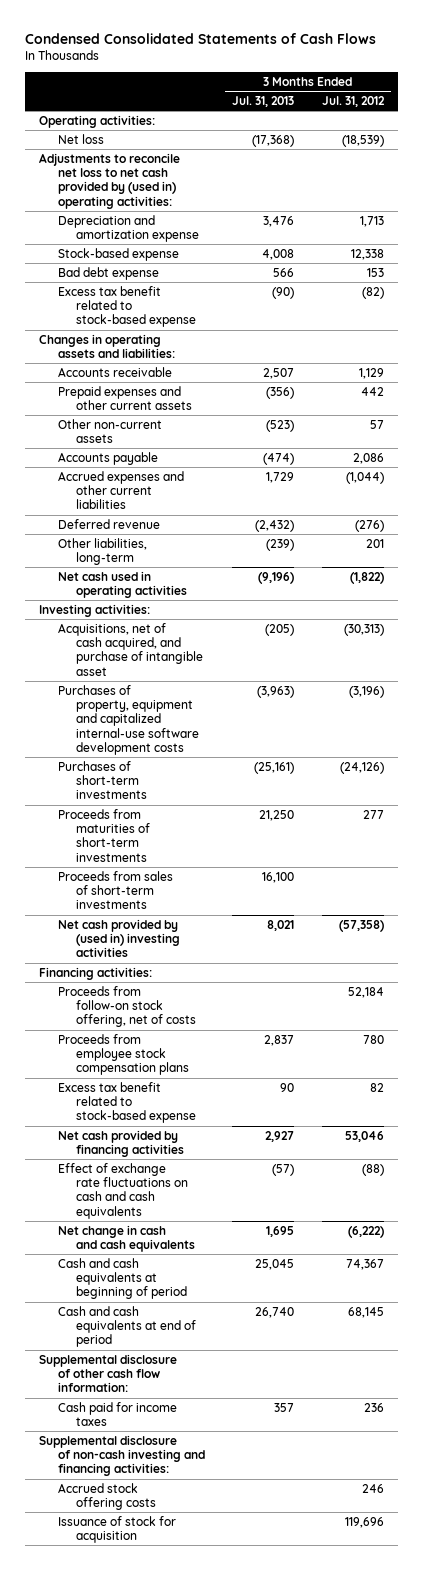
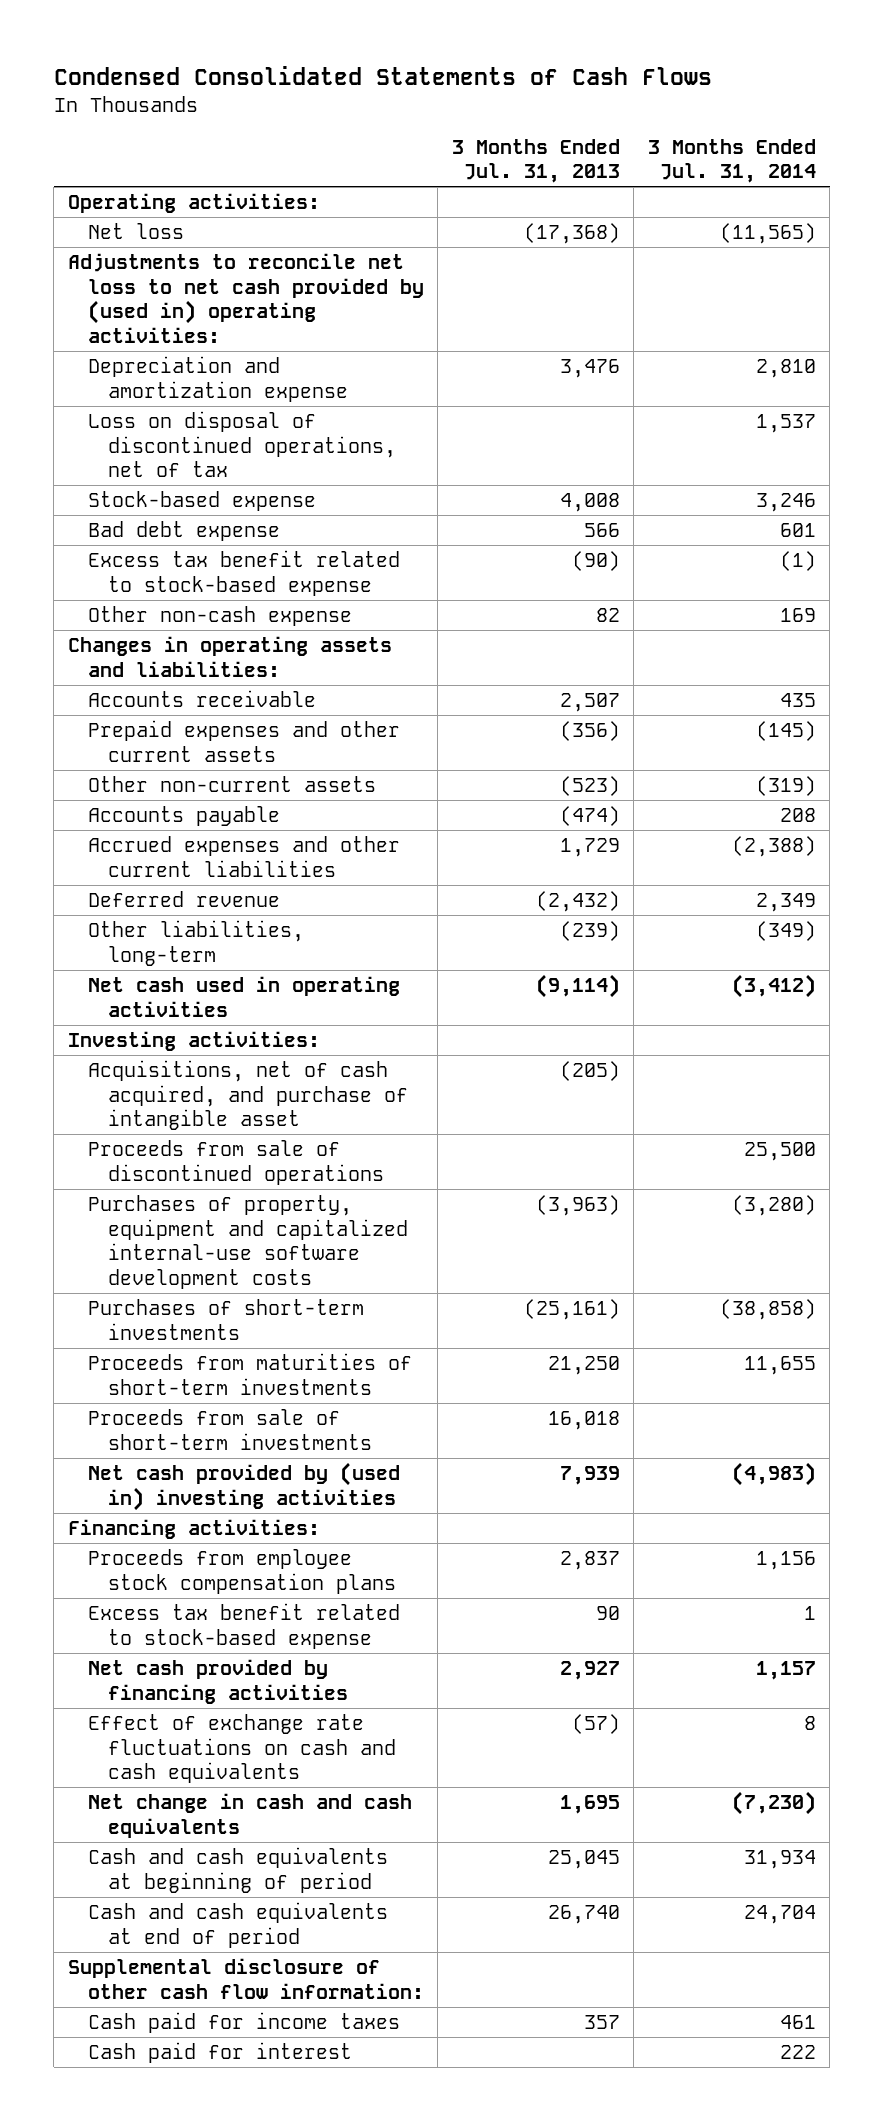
[321,95,385,107] Jul. 31, 2012 -> none
none -> [647,138,816,184] 3 Months Ended Jul. 31, 2014
none -> [87,411,397,478] Loss on disposal of discontinued operations, net of tax
none -> [87,606,352,627] Other non-cash expense
[258,571,295,584] (9,196) -> [535,974,620,999] (9,114)
none -> [87,1140,385,1185] Proceeds from sale of discontinued operations
[57,870,173,910] Proceeds from sales of short-term investments -> [87,1409,373,1450] Proceeds from sale of short-term investments
[262,871,295,883] 16,100 -> [547,1411,620,1431] 16,018
[267,919,295,931] 8,021 -> [559,1466,620,1486] 7,939
[57,985,197,1028] Proceeds from follow-on stock offering, net of costs -> none
[38,1434,205,1477] Supplemental disclosure of non-cash investing and financing activities: -> none
[57,1482,157,1511] Accrued stock offering costs -> none
[57,1515,176,1544] Issuance of stock for acquisition -> none
none -> [87,2042,352,2064] Cash paid for interest

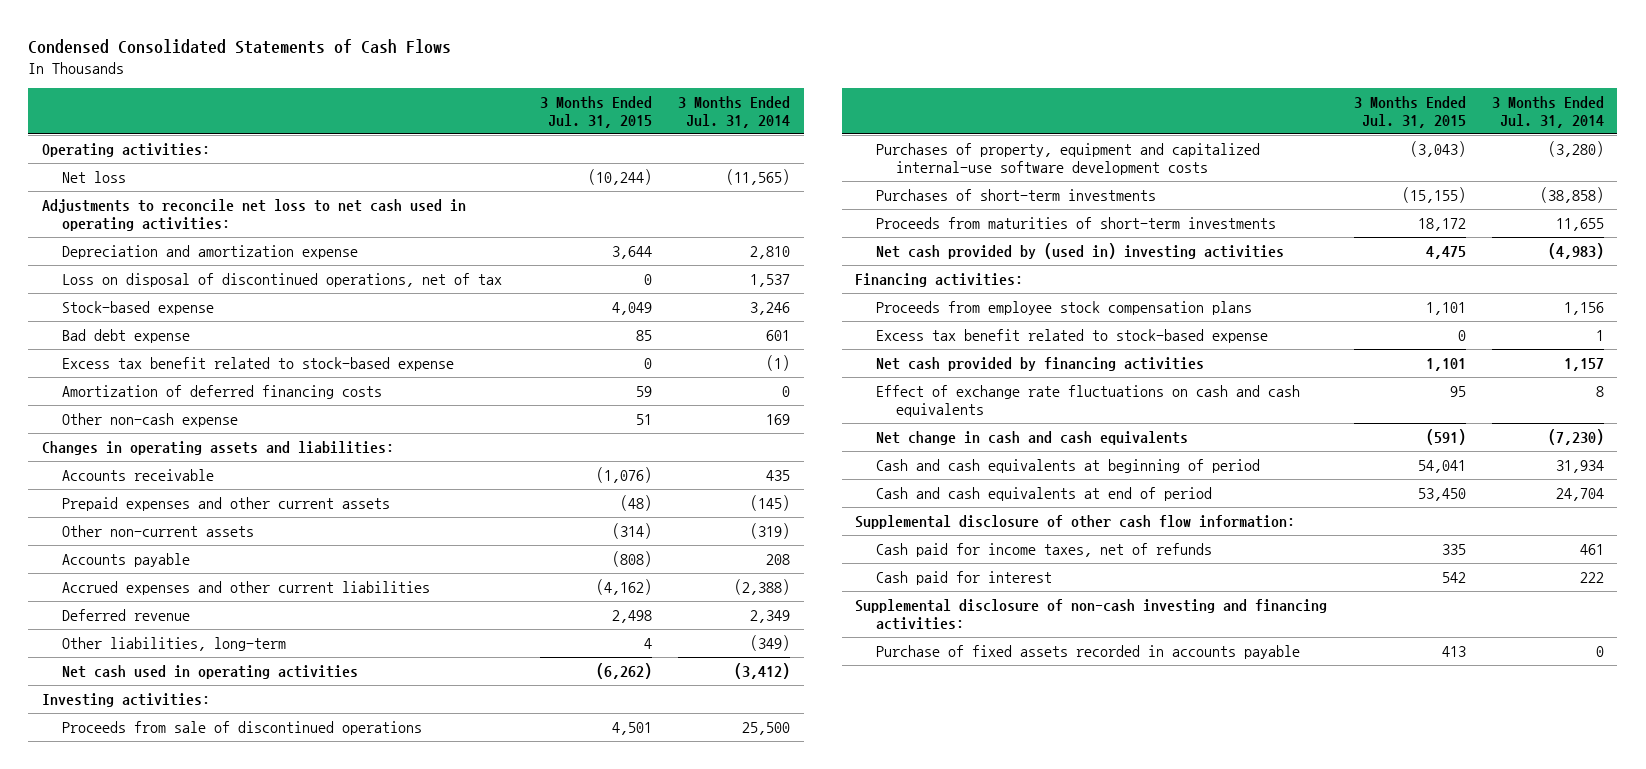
[451,138,620,184] 3 Months Ended Jul. 31, 2013 -> none
none -> [539,95,652,128] 3 Months Ended Jul. 31, 2015
[67,253,424,343] Adjustments to reconcile net loss to net cash provided by (used in) operating activities: -> [41,198,466,231] Adjustments to reconcile net loss to net cash used in operating activities:
none -> [62,384,383,399] Amortization of deferred financing costs
[87,1060,409,1131] Acquisitions, net of cash acquired, and purchase of intangible asset -> none
[87,1409,373,1450] Proceeds from sale of short-term investments -> none
[87,2012,400,2034] Cash paid for income taxes -> [875,542,1212,557] Cash paid for income taxes, net of refunds
none -> [855,598,1328,630] Supplemental disclosure of non-cash investing and financing activities:
none -> [875,644,1300,659] Purchase of fixed assets recorded in accounts payable

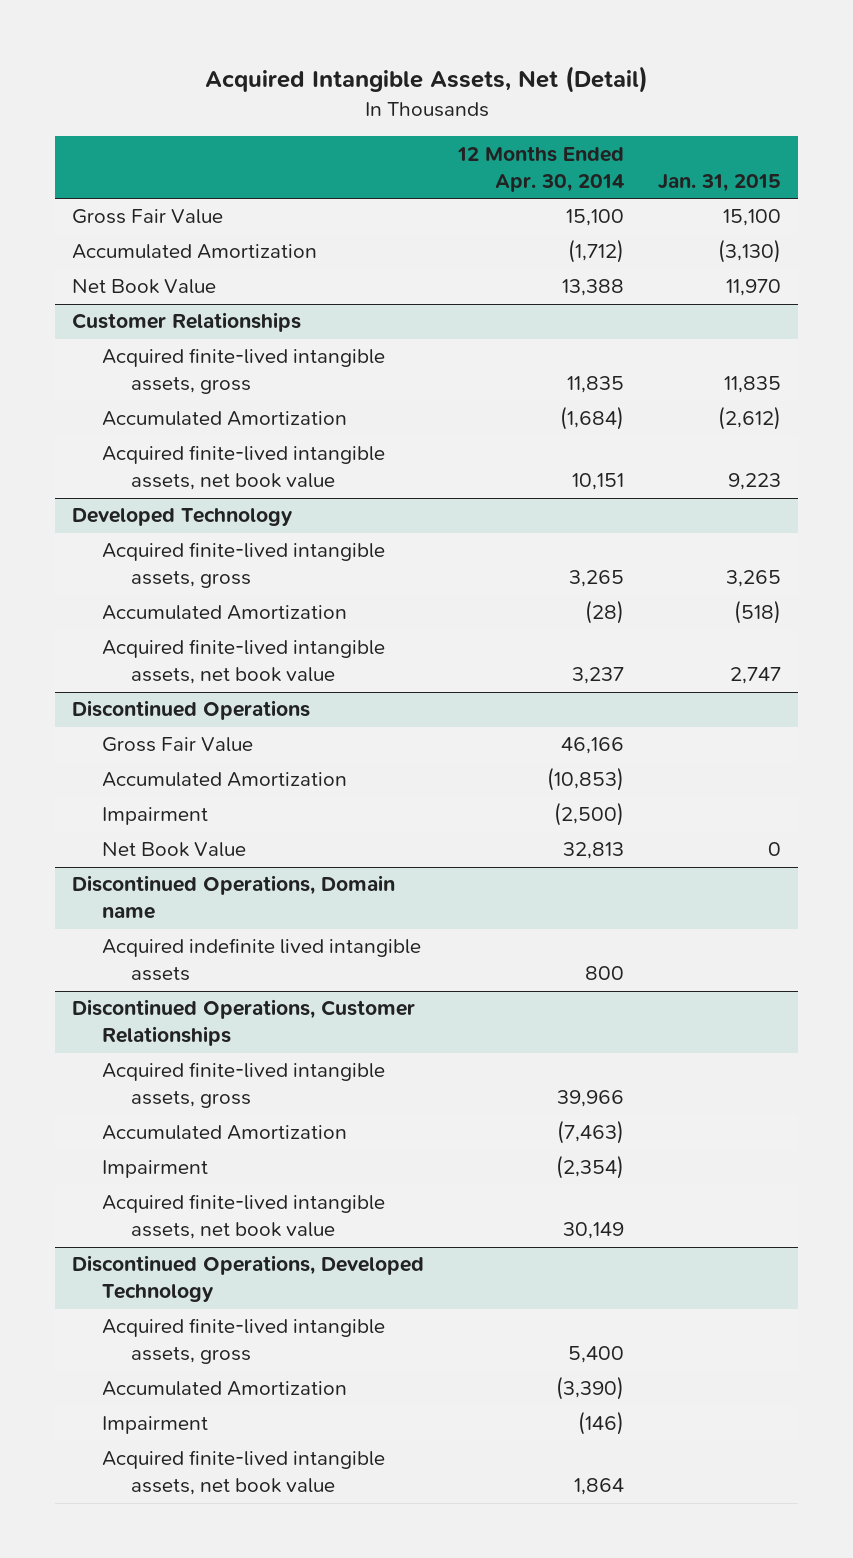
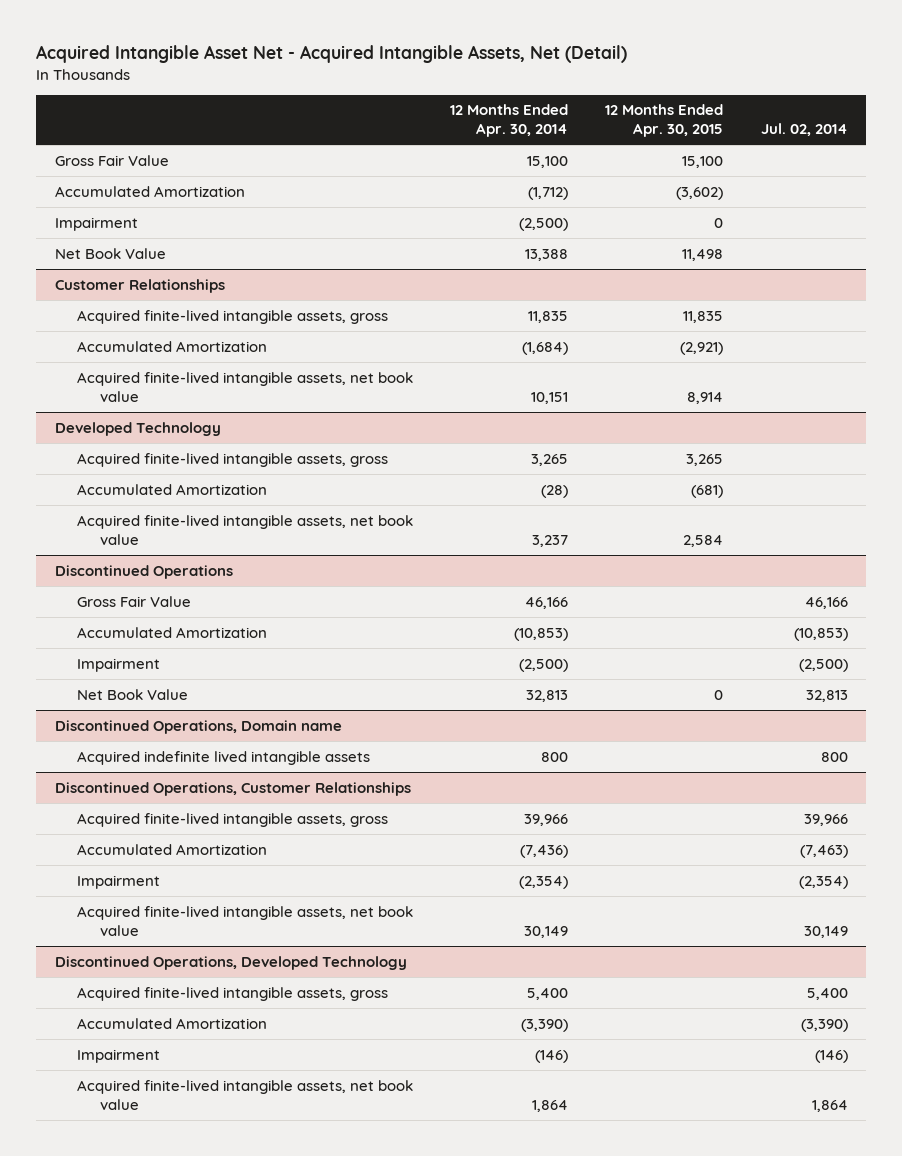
[204,66,648,94] Acquired Intangible Assets, Net (Detail) -> [36,45,628,64] Acquired Intangible Asset Net - Acquired Intangible Assets, Net (Detail)
[658,173,782,192] Jan. 31, 2015 -> none
none -> [605,104,724,138] 12 Months Ended Apr. 30, 2015
none -> [760,123,848,137] Jul. 02, 2014
none -> [54,216,138,231] Impairment
[557,1120,625,1145] (7,463) -> [520,844,569,858] (7,436)

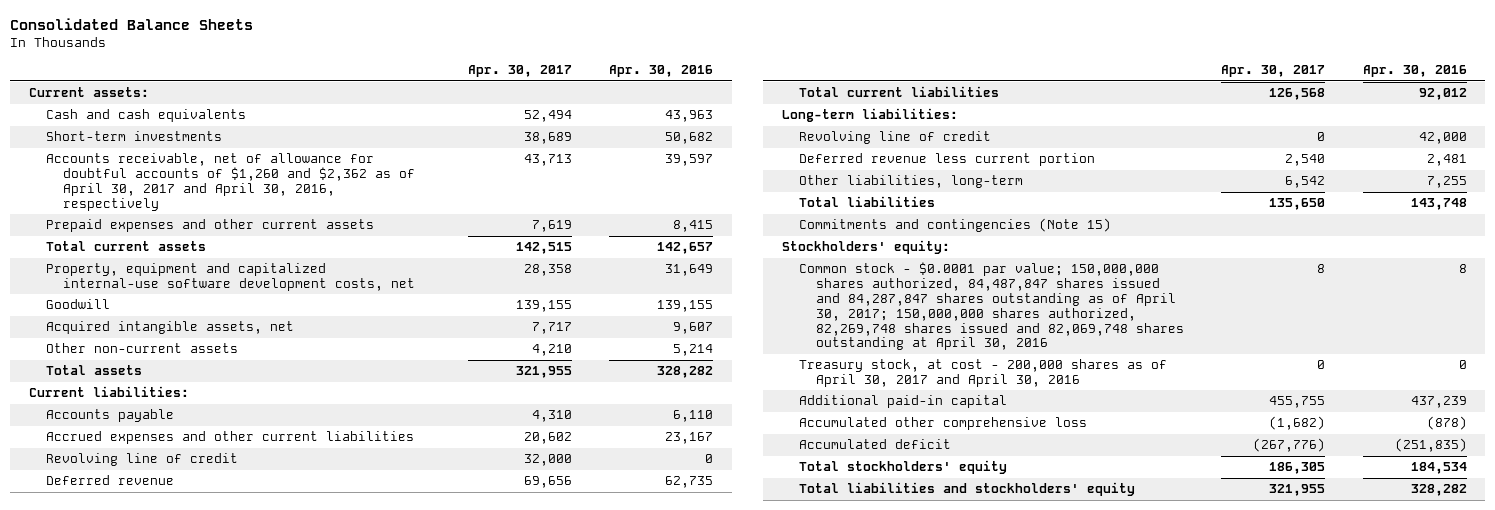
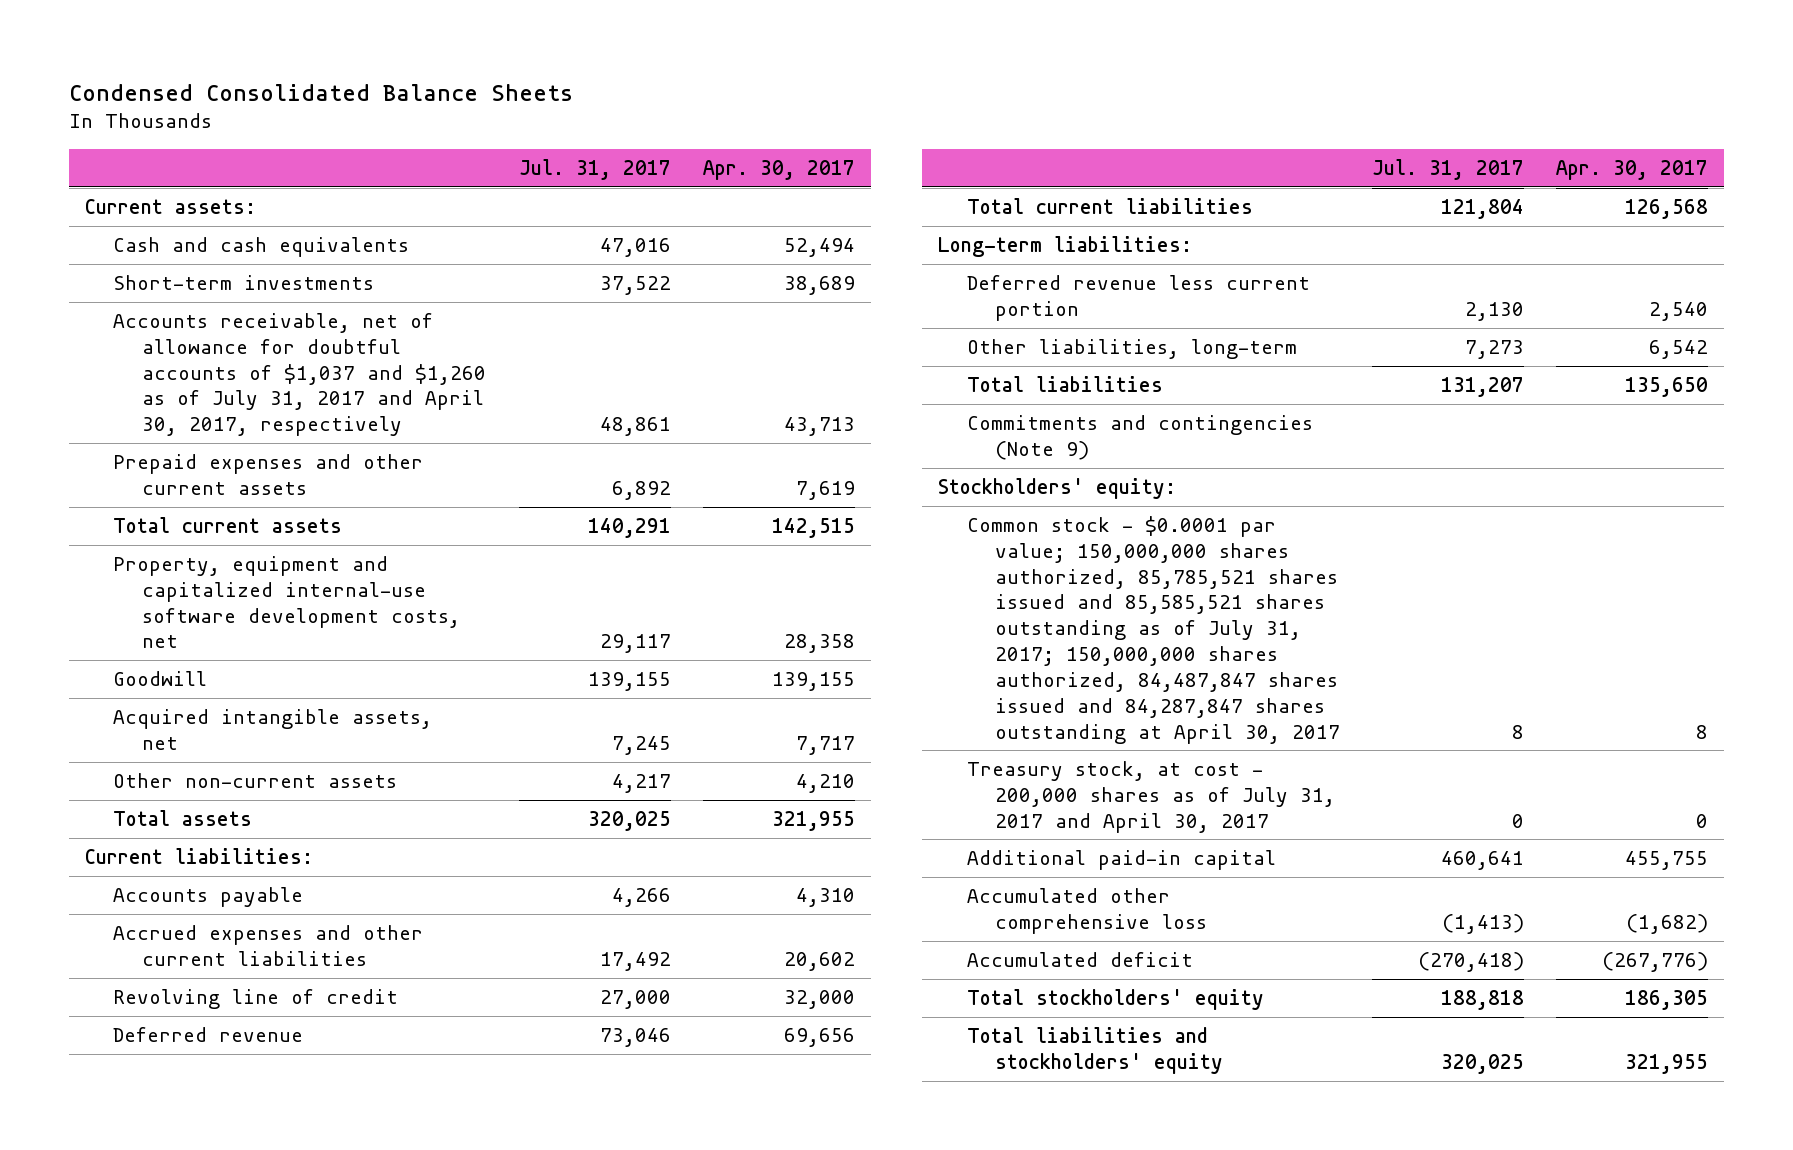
[10,17,254,30] Consolidated Balance Sheets -> [68,83,573,101] Condensed Consolidated Balance Sheets
[609,65,714,78] Apr. 30, 2016 -> none
none -> [518,158,671,180] Jul. 31, 2017
[45,153,415,211] Accounts receivable, net of allowance for doubtful accounts of $1,260 and $2,362 as of April 30, 2017 and April 30, 2016, respectively -> [113,312,486,437] Accounts receivable, net of allowance for doubtful accounts of $1,037 and $1,260 as of July 31, 2017 and April 30, 2017, respectively
[799,131,992,145] Revolving line of credit -> none
[799,218,1112,233] Commitments and contingencies (Note 15) -> [966,414,1313,460] Commitments and contingencies (Note 9)
[799,262,1185,351] Common stock - $0.0001 par value; 150,000,000 shares authorized, 84,487,847 shares issued and 84,287,847 shares outstanding as of April 30, 2017; 150,000,000 shares authorized, 82,269,748 shares issued and 82,069,748 shares outstanding at April 30, 2016 -> [966,515,1340,744] Common stock - $0.0001 par value; 150,000,000 shares authorized, 85,785,521 shares issued and 85,585,521 shares outstanding as of July 31, 2017; 150,000,000 shares authorized, 84,487,847 shares issued and 84,287,847 shares outstanding at April 30, 2017
[799,359,1168,388] Treasury stock, at cost - 200,000 shares as of April 30, 2017 and April 30, 2016 -> [966,760,1335,833] Treasury stock, at cost - 200,000 shares as of July 31, 2017 and April 30, 2017

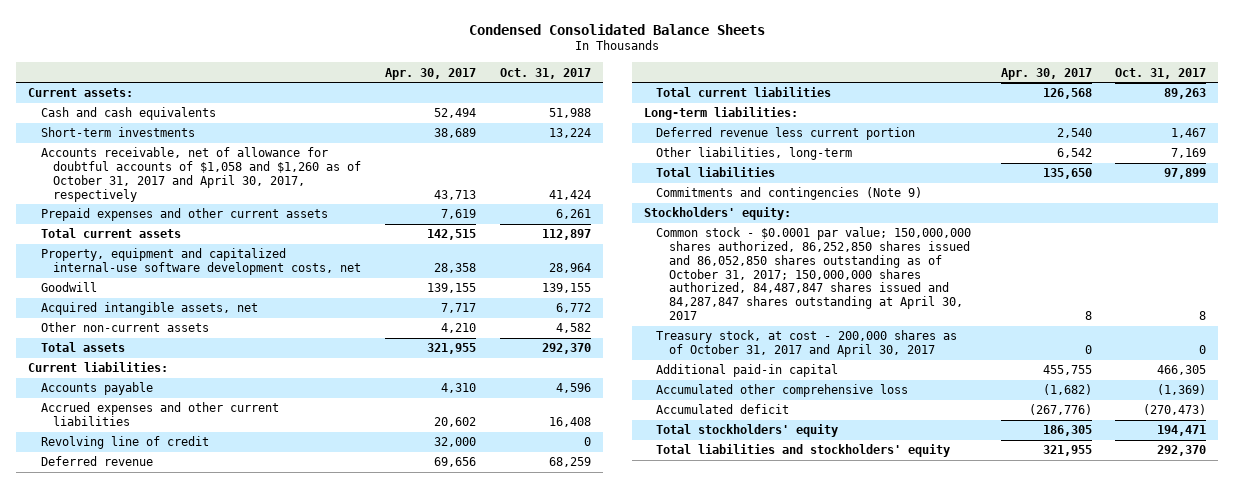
[518,158,671,180] Jul. 31, 2017 -> none
none -> [499,67,591,79] Oct. 31, 2017
[113,312,486,437] Accounts receivable, net of allowance for doubtful accounts of $1,037 and $1,260 as of July 31, 2017 and April 30, 2017, respectively -> [40,147,362,202] Accounts receivable, net of allowance for doubtful accounts of $1,058 and $1,260 as of October 31, 2017 and April 30, 2017, respectively
[966,515,1340,744] Common stock - $0.0001 par value; 150,000,000 shares authorized, 85,785,521 shares issued and 85,585,521 shares outstanding as of July 31, 2017; 150,000,000 shares authorized, 84,487,847 shares issued and 84,287,847 shares outstanding at April 30, 2017 -> [656,227,972,320] Common stock - $0.0001 par value; 150,000,000 shares authorized, 86,252,850 shares issued and 86,052,850 shares outstanding as of October 31, 2017; 150,000,000 shares authorized, 84,487,847 shares issued and 84,287,847 shares outstanding at April 30, 2017
[966,760,1335,833] Treasury stock, at cost - 200,000 shares as of July 31, 2017 and April 30, 2017 -> [656,330,958,358] Treasury stock, at cost - 200,000 shares as of October 31, 2017 and April 30, 2017

